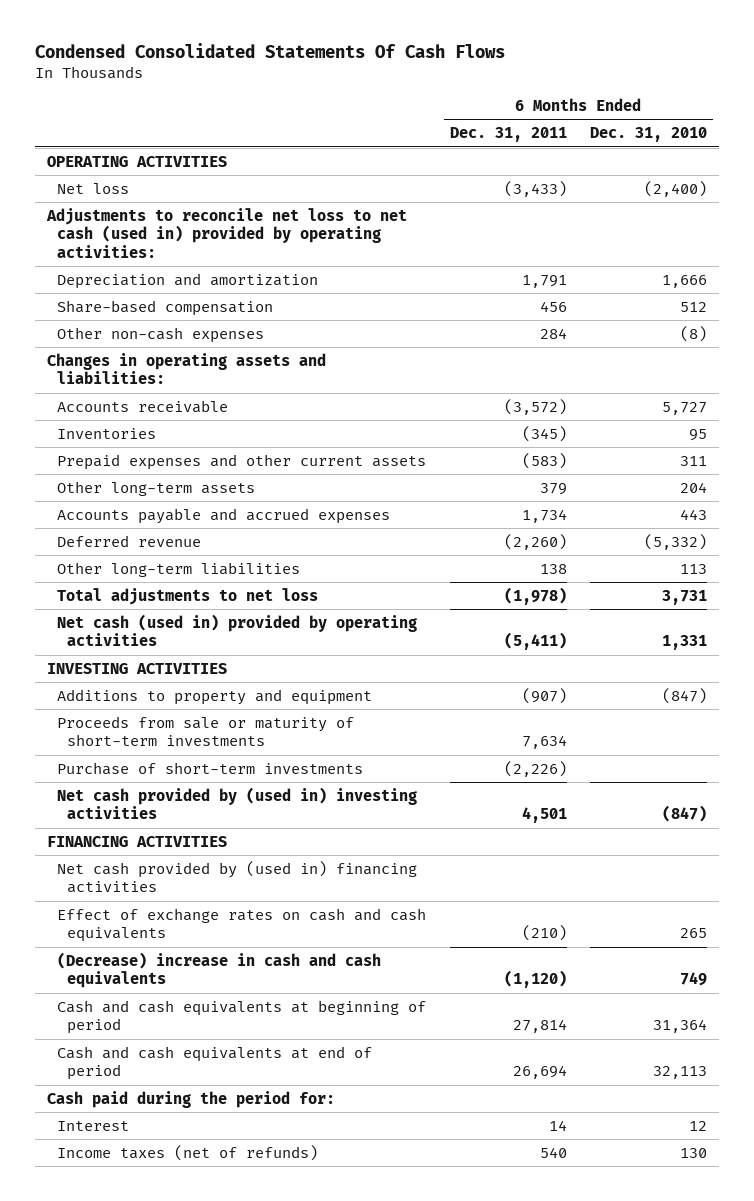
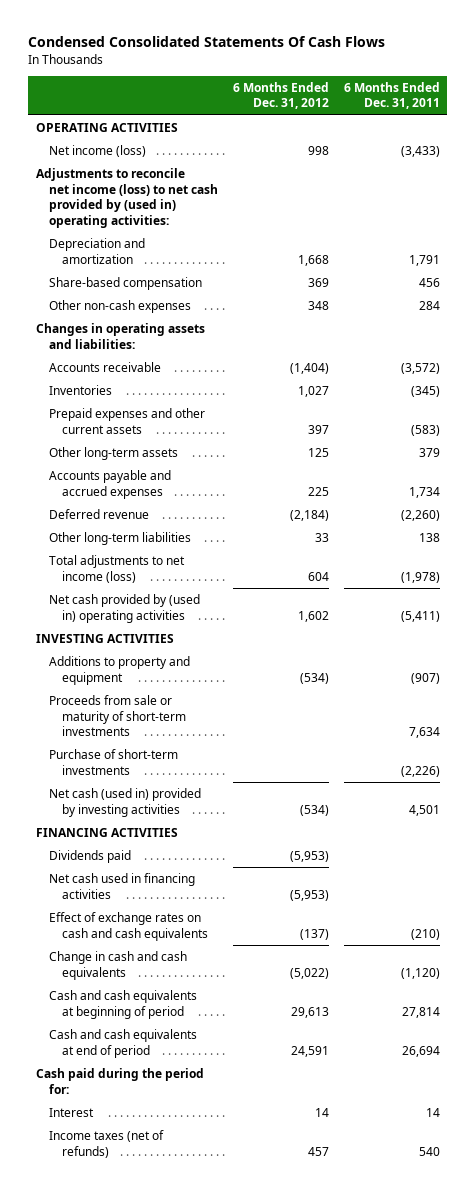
[590,127,708,143] Dec. 31, 2010 -> none
none -> [232,81,329,110] 6 Months Ended Dec. 31, 2012
[56,182,129,194] Net loss -> [48,145,146,158] Net income (loss)
[45,207,407,259] Adjustments to reconcile net loss to net cash (used in) provided by operating activities: -> [35,168,218,228] Adjustments to reconcile net income (loss) to net cash provided by (used in) operating activities:
[56,587,318,605] Total adjustments to net loss -> [48,555,185,583] Total adjustments to net income (loss)
[56,613,417,647] Net cash (used in) provided by operating activities -> [48,594,200,623] Net cash provided by (used in) operating activities
[56,786,417,820] Net cash provided by (used in) investing activities -> [48,788,201,817] Net cash (used in) provided by investing activities
none -> [48,850,131,864] Dividends paid
[56,860,417,894] Net cash provided by (used in) financing activities -> [48,873,195,899] Net cash used in financing activities
[56,951,381,989] (Decrease) increase in cash and cash equivalents -> [48,951,187,980] Change in cash and cash equivalents

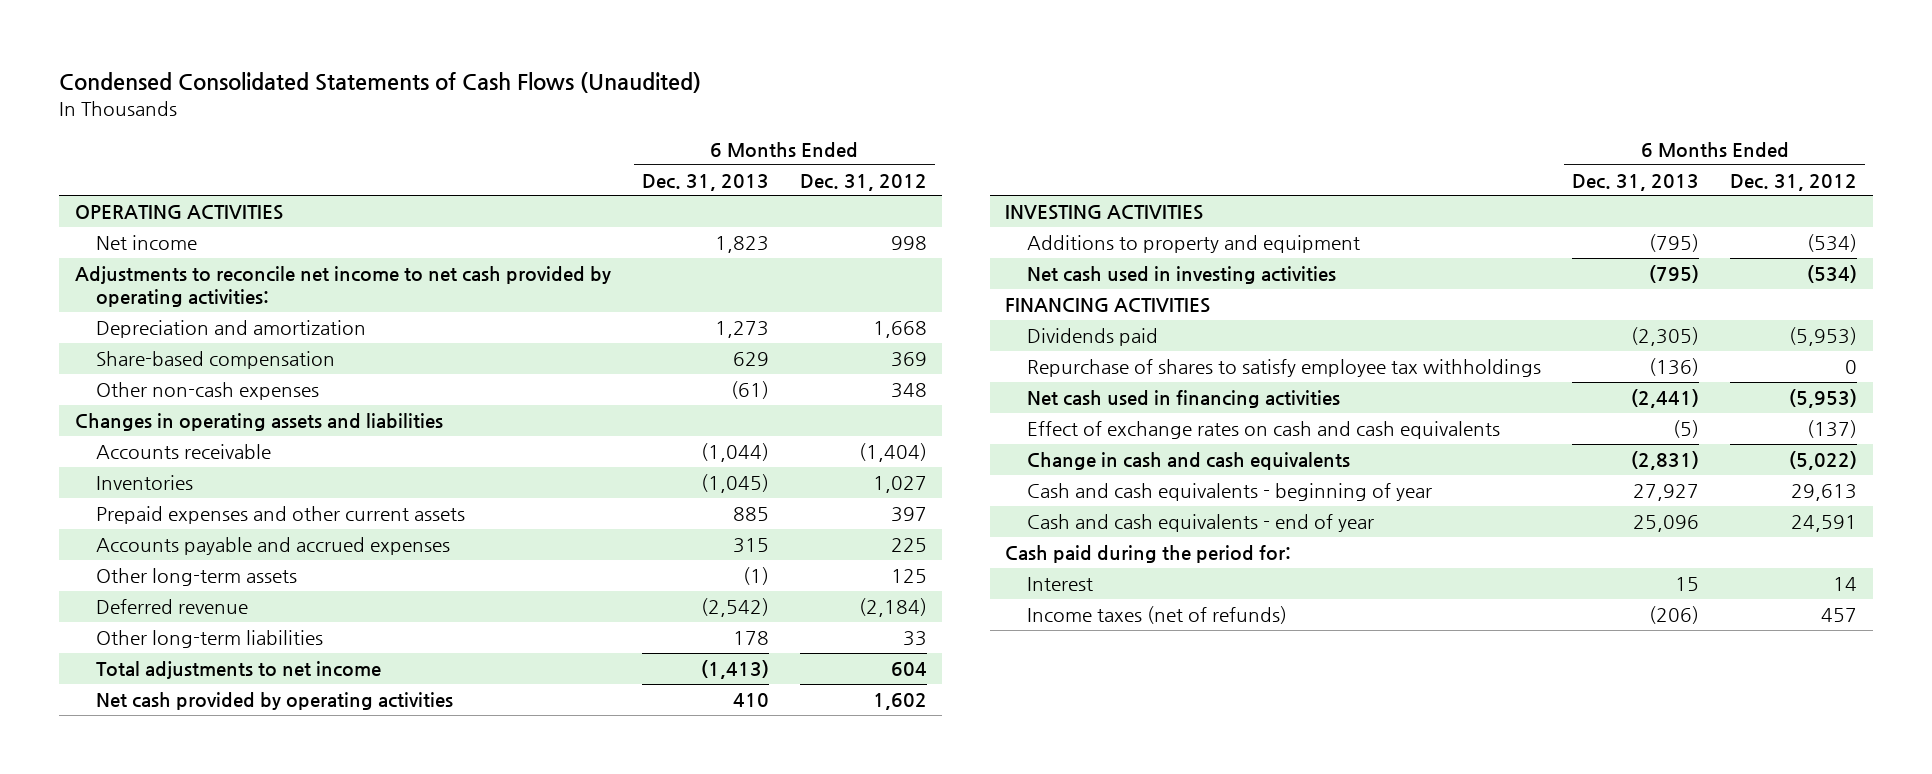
[28,36,386,48] Condensed Consolidated Statements Of Cash Flows -> [59,71,702,93] Condensed Consolidated Statements of Cash Flows (Unaudited)
[343,81,440,110] 6 Months Ended Dec. 31, 2011 -> none
none -> [641,173,769,191] Dec. 31, 2013
[48,145,146,158] Net income (loss) -> [96,235,198,251] Net income
[35,168,218,228] Adjustments to reconcile net income (loss) to net cash provided by (used in) operating activities: -> [74,266,611,307] Adjustments to reconcile net income to net cash provided by operating activities:
[35,323,205,349] Changes in operating assets and liabilities: -> [74,413,443,432] Changes in operating assets and liabilities
[48,447,178,461] Other long-term assets -> [96,568,298,587] Other long-term assets
[48,555,185,583] Total adjustments to net income (loss) -> [96,661,382,680] Total adjustments to net income
[48,594,200,623] Net cash provided by (used in) operating activities -> [96,692,454,711] Net cash provided by operating activities
[48,695,186,737] Proceeds from sale or maturity of short-term investments -> none
[48,749,178,775] Purchase of short-term investments -> none
[48,788,201,817] Net cash (used in) provided by investing activities -> [1026,266,1336,285] Net cash used in investing activities
none -> [1026,359,1541,378] Repurchase of shares to satisfy employee tax withholdings
[48,990,197,1019] Cash and cash equivalents at beginning of period -> [1026,483,1432,502] Cash and cash equivalents - beginning of year
[48,1029,197,1058] Cash and cash equivalents at end of period -> [1026,514,1374,533] Cash and cash equivalents - end of year

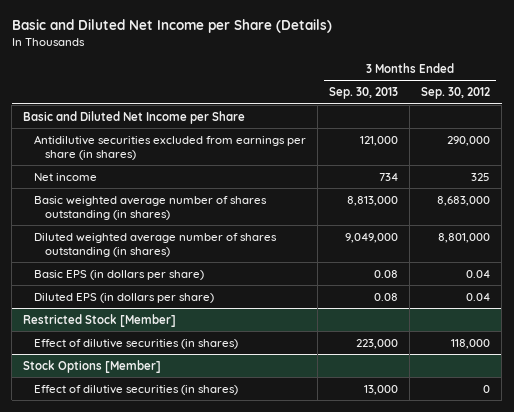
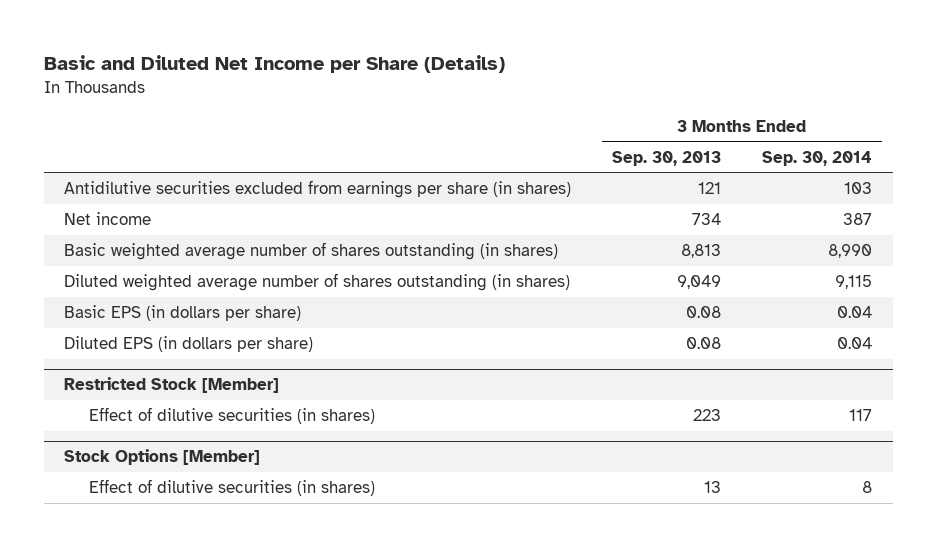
[421,87,491,100] Sep. 30, 2012 -> none
none -> [762,150,873,166] Sep. 30, 2014
[23,110,246,124] Basic and Diluted Net Income per Share -> none
[360,135,399,146] 121,000 -> [698,182,722,195] 121
[347,195,399,206] 8,813,000 -> [681,244,722,259] 8,813
[345,232,399,243] 9,049,000 -> [677,275,722,290] 9,049
[356,338,399,349] 223,000 -> [693,409,722,422] 223
[364,384,399,395] 13,000 -> [704,481,722,494] 13

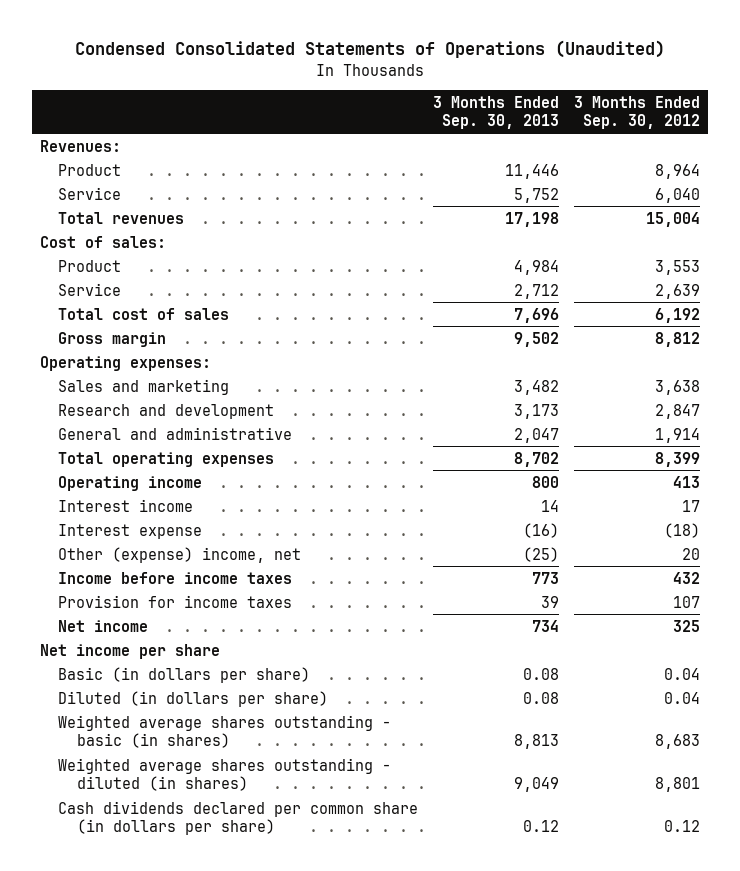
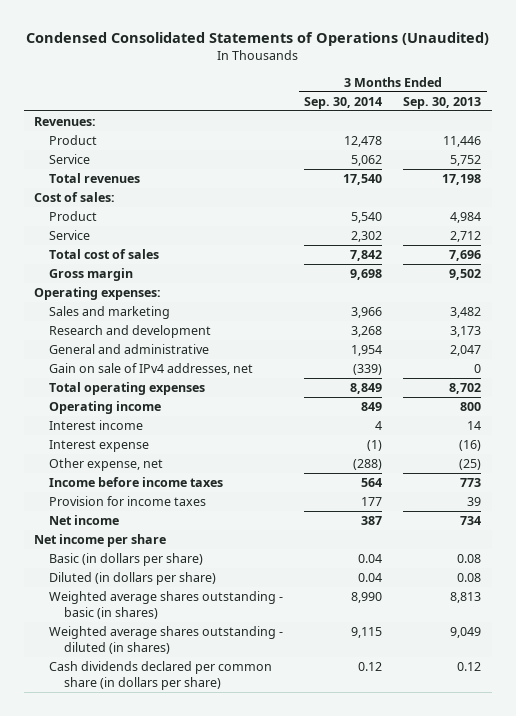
[574,95,701,130] 3 Months Ended Sep. 30, 2012 -> none
none -> [304,96,383,109] Sep. 30, 2014
none -> [49,362,254,375] Gain on sale of IPv4 addresses, net
[58,546,302,563] Other (expense) income, net -> [49,457,164,471] Other expense, net

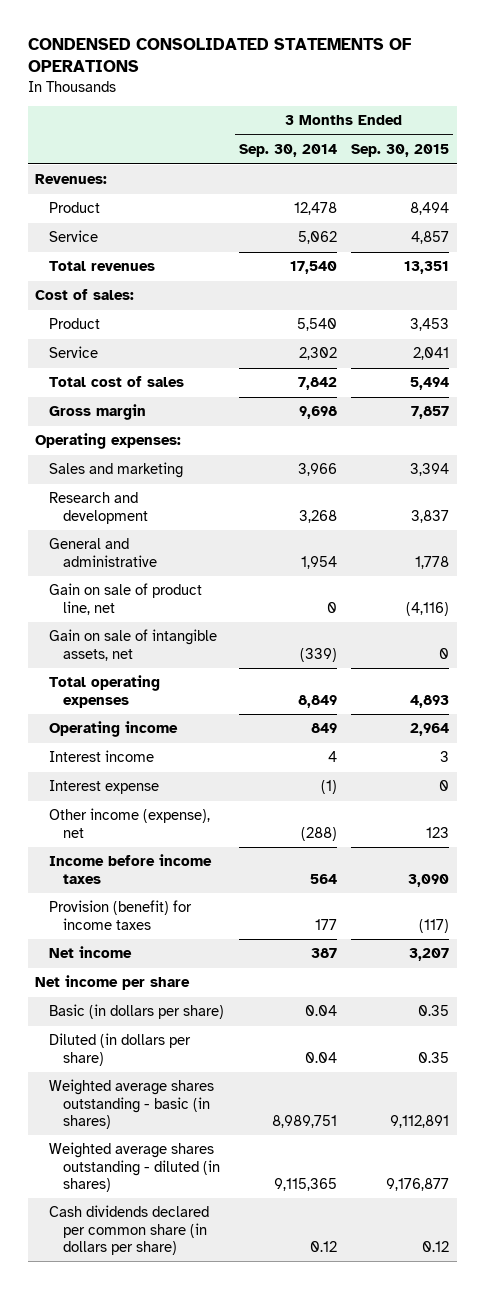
[25,32,489,47] Condensed Consolidated Statements of Operations (Unaudited) -> [27,37,411,73] CONDENSED CONSOLIDATED STATEMENTS OF OPERATIONS
[403,96,482,109] Sep. 30, 2013 -> none
none -> [351,144,450,158] Sep. 30, 2015
none -> [49,583,203,615] Gain on sale of product line, net
[49,362,254,375] Gain on sale of IPv4 addresses, net -> [49,629,218,661] Gain on sale of intangible assets, net
[49,457,164,471] Other expense, net -> [49,808,211,838] Other income (expense), net
[49,495,207,506] Provision for income taxes -> [49,900,193,930] Provision (benefit) for income taxes
[351,591,383,603] 8,990 -> [271,1114,337,1128] 8,989,751
[351,626,383,638] 9,115 -> [273,1177,337,1191] 9,115,365

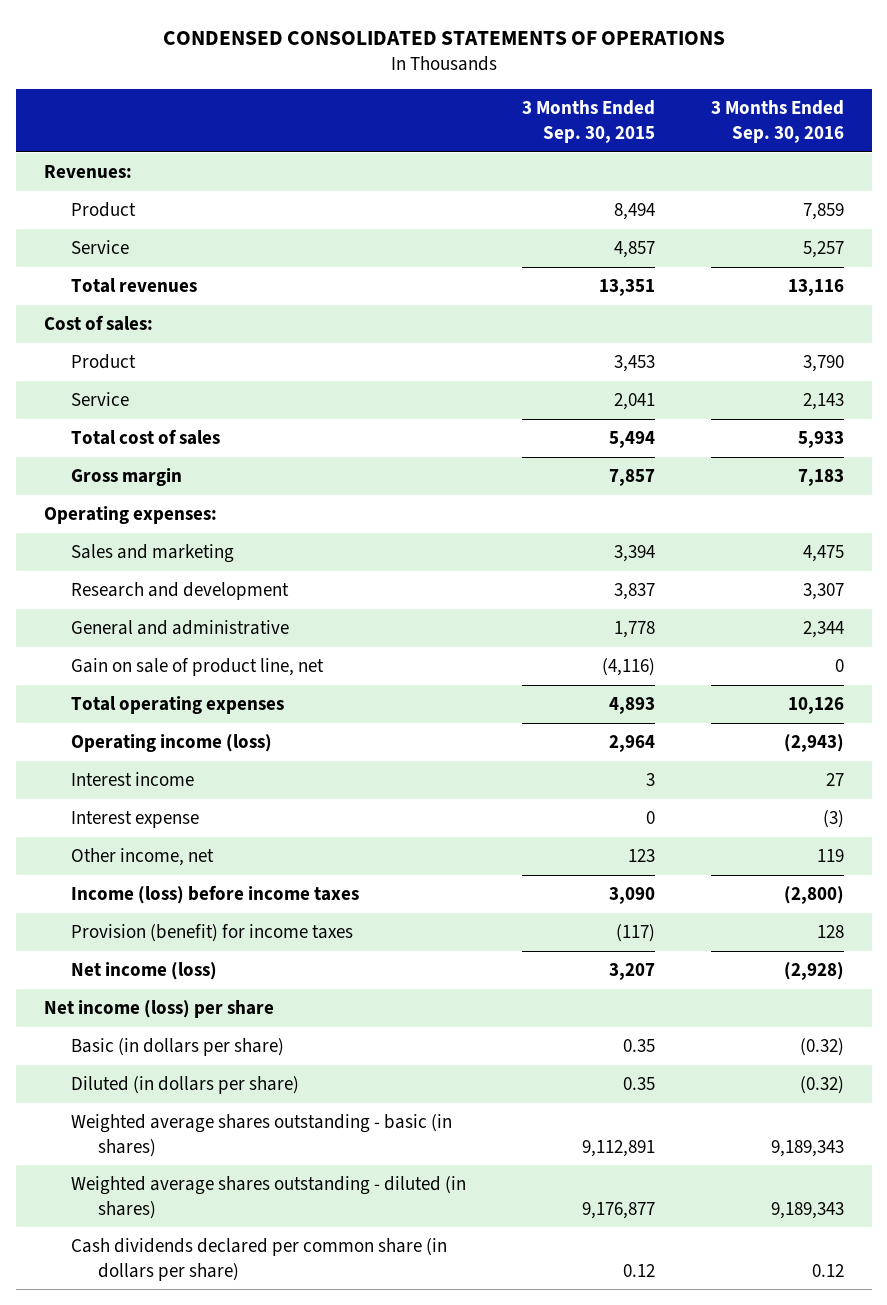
[238,144,337,158] Sep. 30, 2014 -> none
none -> [710,100,844,143] 3 Months Ended Sep. 30, 2016
[49,629,218,661] Gain on sale of intangible assets, net -> none
[49,721,179,738] Operating income -> [70,734,272,753] Operating income (loss)
[49,808,211,838] Other income (expense), net -> [70,848,214,867] Other income, net
[49,854,213,884] Income before income taxes -> [70,885,359,905] Income (loss) before income taxes
[49,946,133,959] Net income -> [70,962,217,981] Net income (loss)
[34,975,190,991] Net income per share -> [43,1000,274,1019] Net income (loss) per share

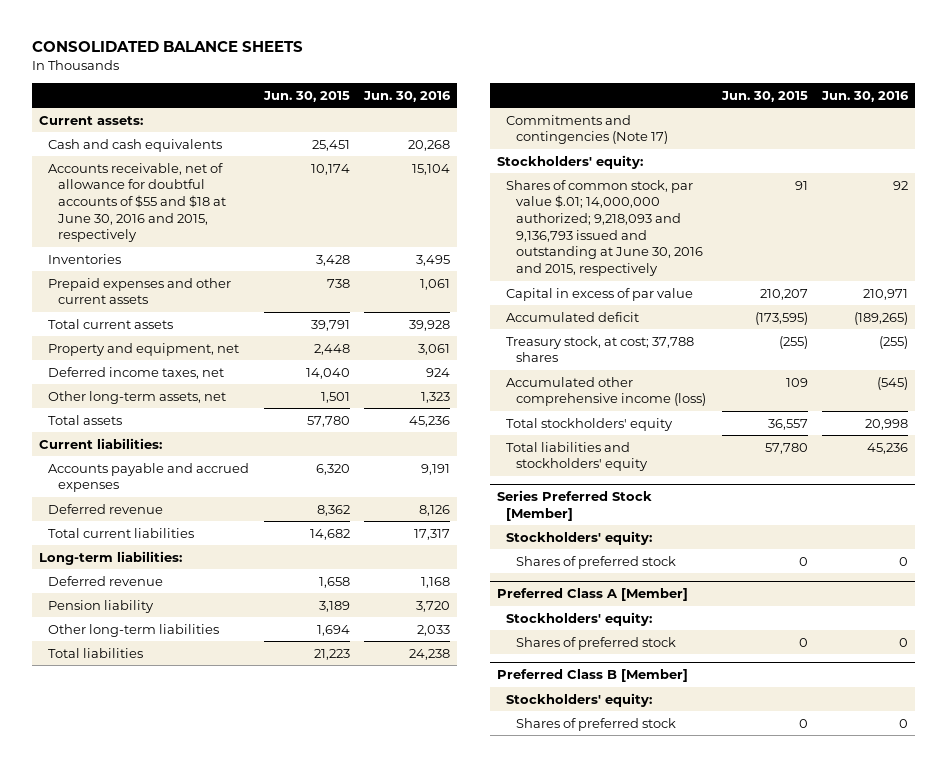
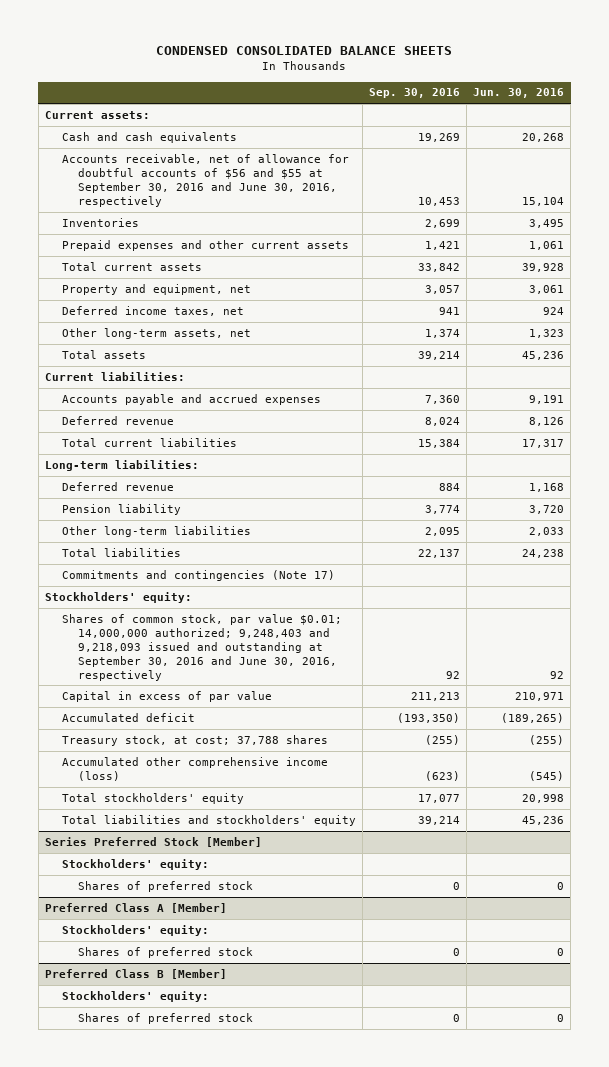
[31,41,303,53] CONSOLIDATED BALANCE SHEETS -> [156,46,453,56] CONDENSED CONSOLIDATED BALANCE SHEETS
[262,90,350,102] Jun. 30, 2015 -> none
none -> [368,88,460,99] Sep. 30, 2016
[48,162,226,243] Accounts receivable, net of allowance for doubtful accounts of $55 and $18 at June 30, 2016 and 2015, respectively -> [61,153,349,207] Accounts receivable, net of allowance for doubtful accounts of $56 and $55 at September 30, 2016 and June 30, 2016, respectively
[506,179,703,277] Shares of common stock, par value $.01; 14,000,000 authorized; 9,218,093 and 9,136,793 issued and outstanding at June 30, 2016 and 2015, respectively -> [61,613,342,681] Shares of common stock, par value $0.01; 14,000,000 authorized; 9,248,403 and 9,218,093 issued and outstanding at September 30, 2016 and June 30, 2016, respectively

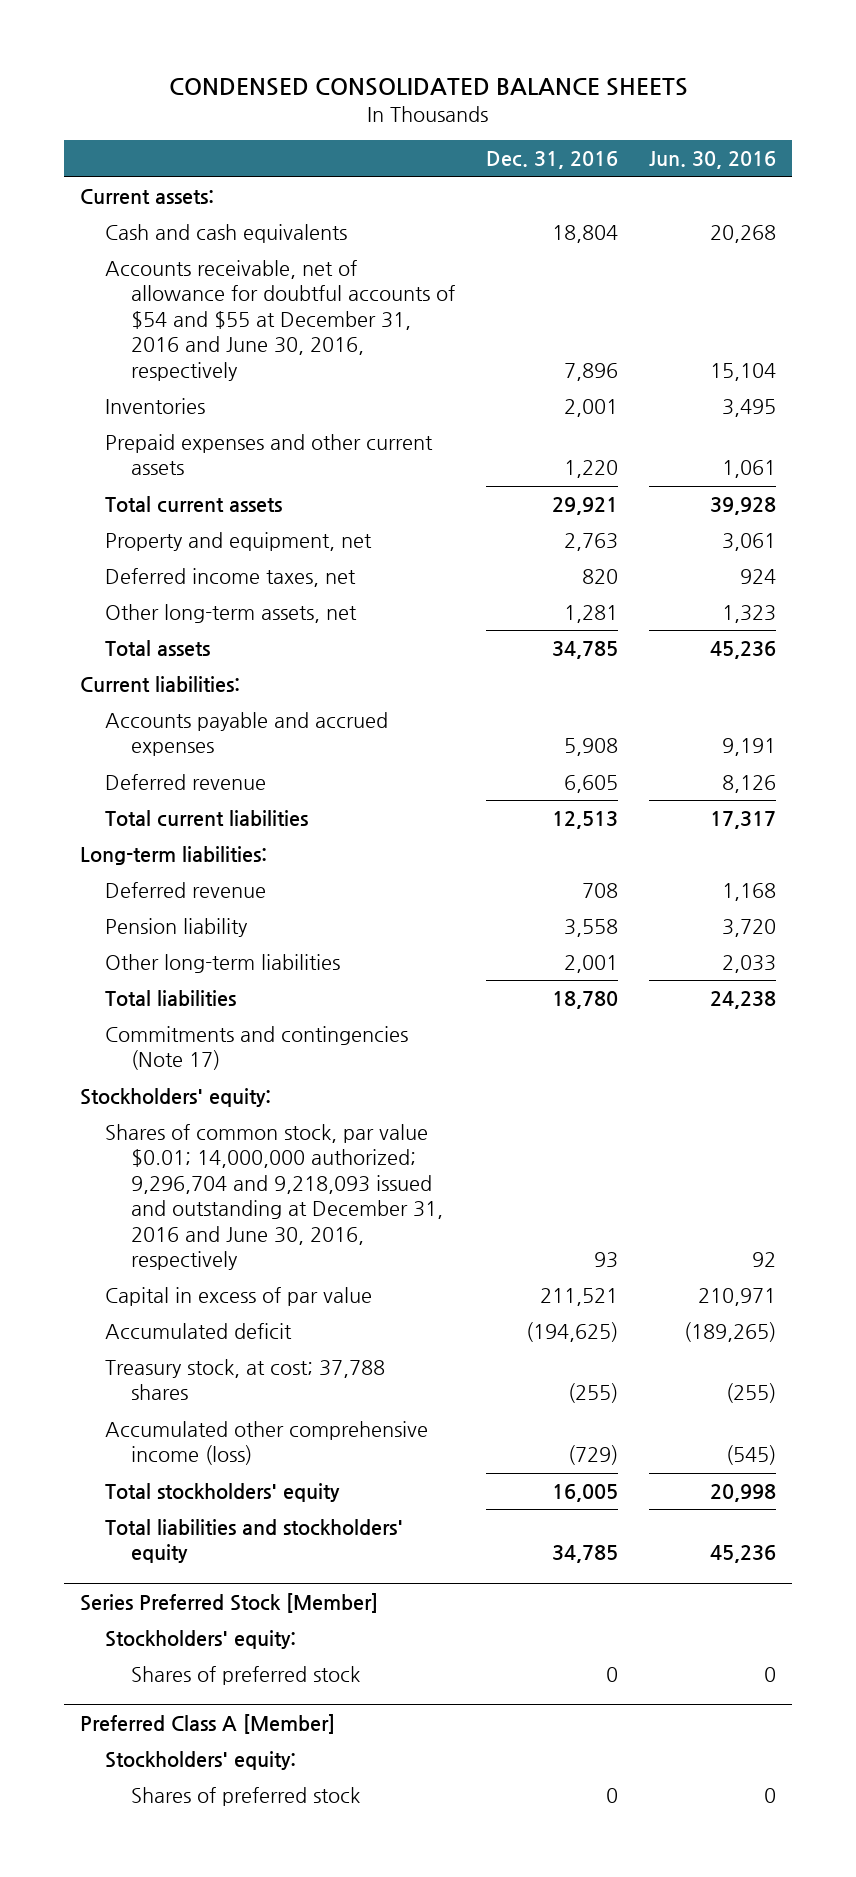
[368,88,460,99] Sep. 30, 2016 -> none
none -> [485,151,618,170] Dec. 31, 2016
[61,153,349,207] Accounts receivable, net of allowance for doubtful accounts of $56 and $55 at September 30, 2016 and June 30, 2016, respectively -> [105,260,455,381] Accounts receivable, net of allowance for doubtful accounts of $54 and $55 at December 31, 2016 and June 30, 2016, respectively
[61,613,342,681] Shares of common stock, par value $0.01; 14,000,000 authorized; 9,248,403 and 9,218,093 issued and outstanding at September 30, 2016 and June 30, 2016, respectively -> [105,1124,443,1271] Shares of common stock, par value $0.01; 14,000,000 authorized; 9,296,704 and 9,218,093 issued and outstanding at December 31, 2016 and June 30, 2016, respectively
[44,968,227,979] Preferred Class B [Member] -> none
[61,990,209,1002] Stockholders' equity: -> none
[78,1012,254,1024] Shares of preferred stock -> none

